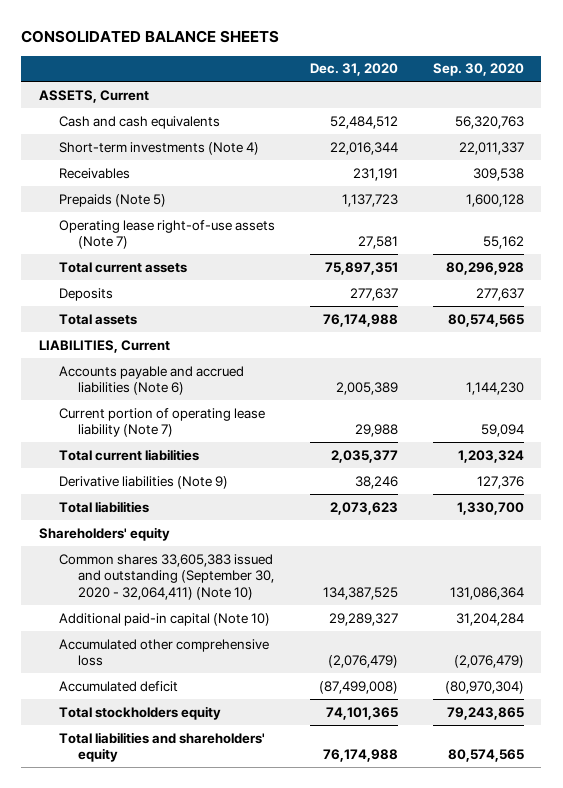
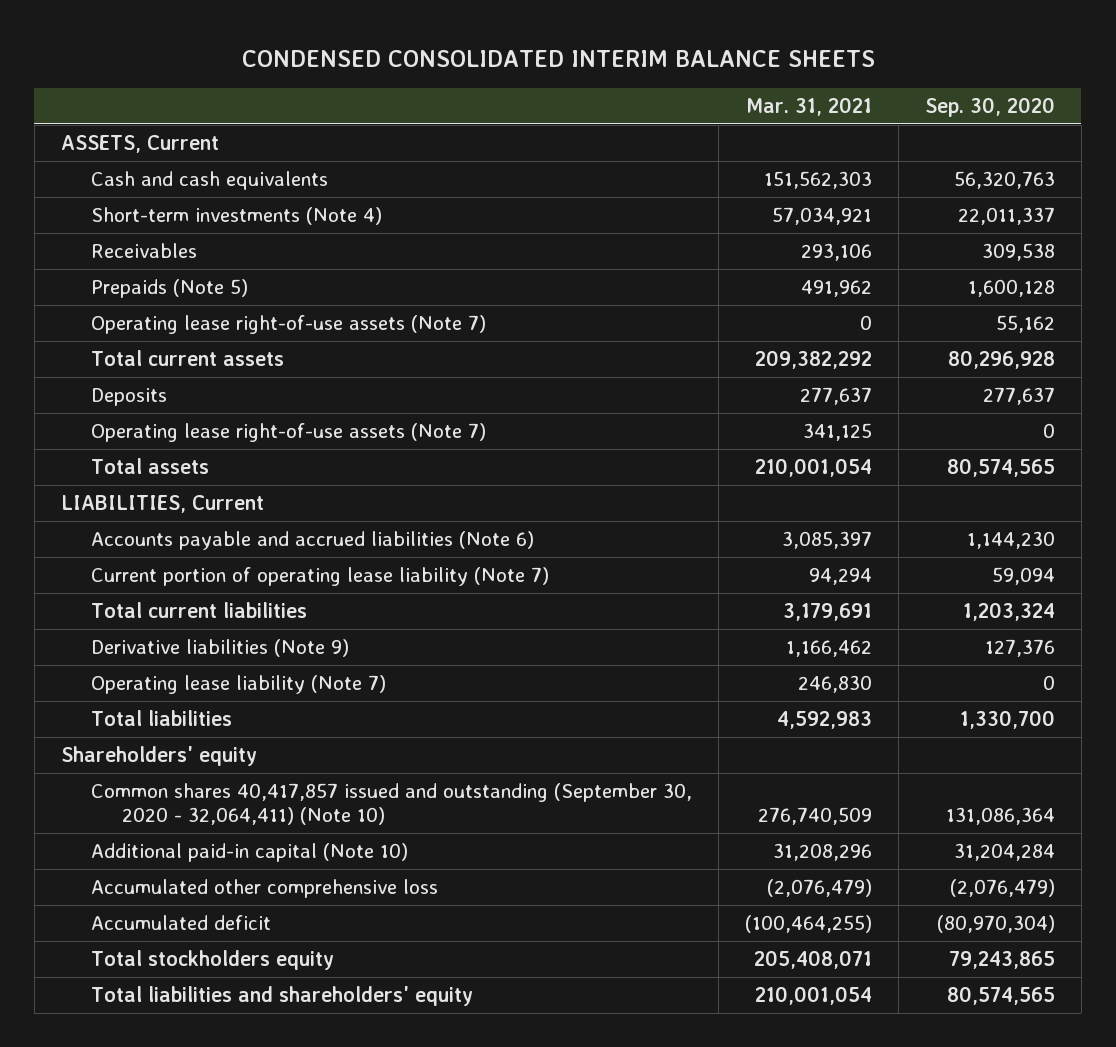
[21,30,280,44] CONSOLIDATED BALANCE SHEETS -> [241,49,875,67] CONDENSED CONSOLIDATED INTERIM BALANCE SHEETS
[309,63,398,77] Dec. 31, 2020 -> none
none -> [746,96,873,116] Mar. 31, 2021
none -> [91,423,487,443] Operating lease right-of-use assets (Note 7)
none -> [91,675,387,695] Operating lease liability (Note 7)
[58,553,275,600] Common shares 33,605,383 issued and outstanding (September 30, 2020 - 32,064,411) (Note 10) -> [91,783,693,826] Common shares 40,417,857 issued and outstanding (September 30, 2020 - 32,064,411) (Note 10)

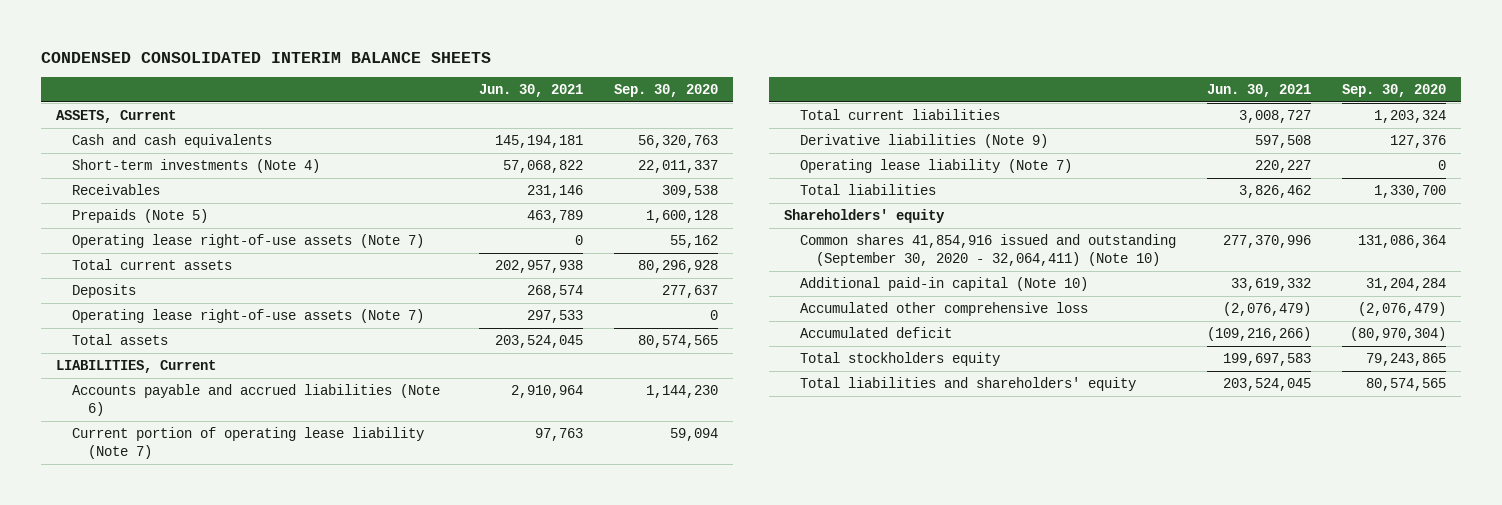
[746,96,873,116] Mar. 31, 2021 -> none
none -> [478,84,583,98] Jun. 30, 2021
[91,783,693,826] Common shares 40,417,857 issued and outstanding (September 30, 2020 - 32,064,411) (Note 10) -> [800,234,1177,267] Common shares 41,854,916 issued and outstanding (September 30, 2020 - 32,064,411) (Note 10)

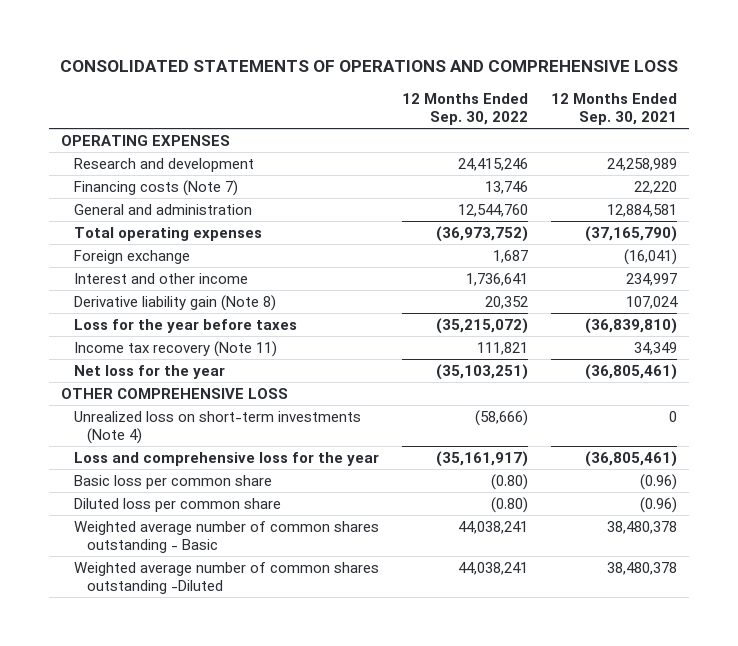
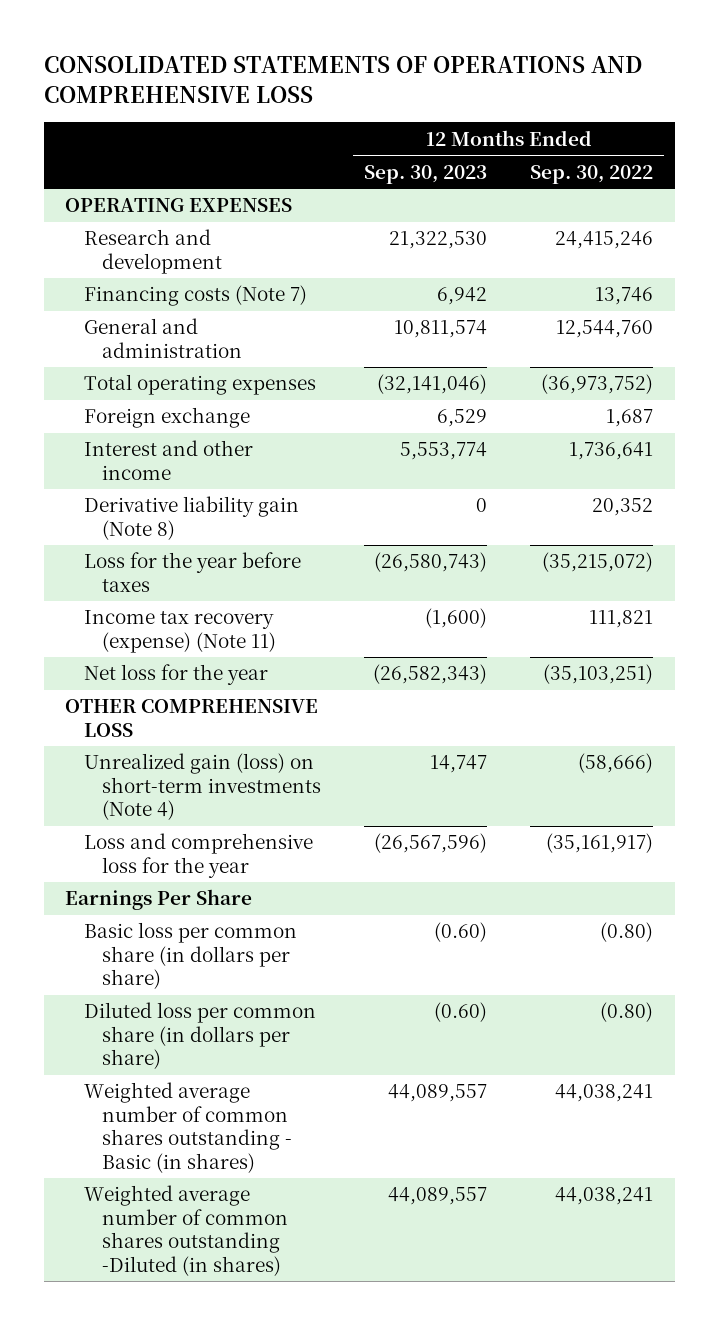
[551,92,678,126] 12 Months Ended Sep. 30, 2021 -> none
none -> [364,164,488,184] Sep. 30, 2023
[74,340,278,357] Income tax recovery (Note 11) -> [83,610,277,653] Income tax recovery (expense) (Note 11)
[74,410,362,445] Unrealized loss on short-term investments (Note 4) -> [83,753,322,821] Unrealized gain (loss) on short-term investments (Note 4)
none -> [65,889,253,911] Earnings Per Share
[74,474,273,489] Basic loss per common share -> [83,922,297,990] Basic loss per common share (in dollars per share)
[74,497,282,512] Diluted loss per common share -> [83,1002,316,1070] Diluted loss per common share (in dollars per share)
[74,520,380,554] Weighted average number of common shares outstanding - Basic -> [83,1082,293,1173] Weighted average number of common shares outstanding - Basic (in shares)
[74,561,380,595] Weighted average number of common shares outstanding -Diluted -> [83,1185,289,1276] Weighted average number of common shares outstanding -Diluted (in shares)

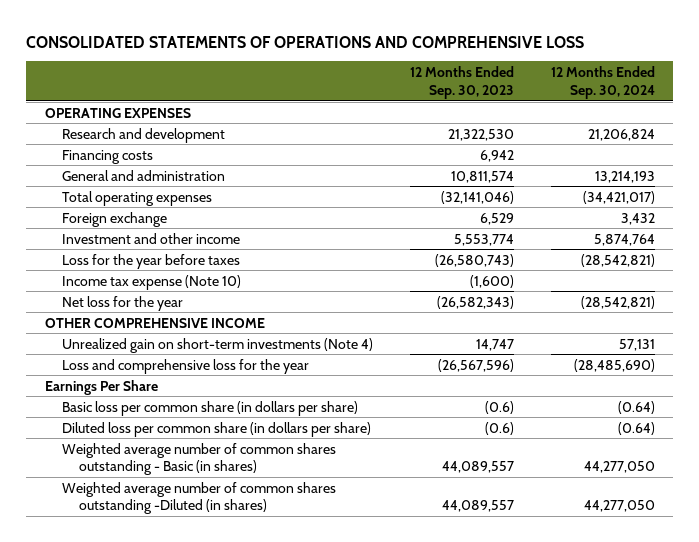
[530,164,654,184] Sep. 30, 2022 -> none
none -> [550,65,655,99] 12 Months Ended Sep. 30, 2024
[83,285,307,307] Financing costs (Note 7) -> [61,149,153,164] Financing costs
[83,496,299,540] Derivative liability gain (Note 8) -> none
[83,440,253,480] Interest and other income -> [61,232,240,244] Investment and other income
[83,610,277,653] Income tax recovery (expense) (Note 11) -> [61,274,241,290] Income tax expense (Note 10)
[65,699,319,737] OTHER COMPREHENSIVE LOSS -> [44,317,265,328] OTHER COMPREHENSIVE INCOME
[83,753,322,821] Unrealized gain (loss) on short-term investments (Note 4) -> [61,337,373,353] Unrealized gain on short-term investments (Note 4)
[434,922,488,943] (0.60) -> [484,400,514,414] (0.6)
[434,1002,488,1023] (0.60) -> [484,421,514,435] (0.6)

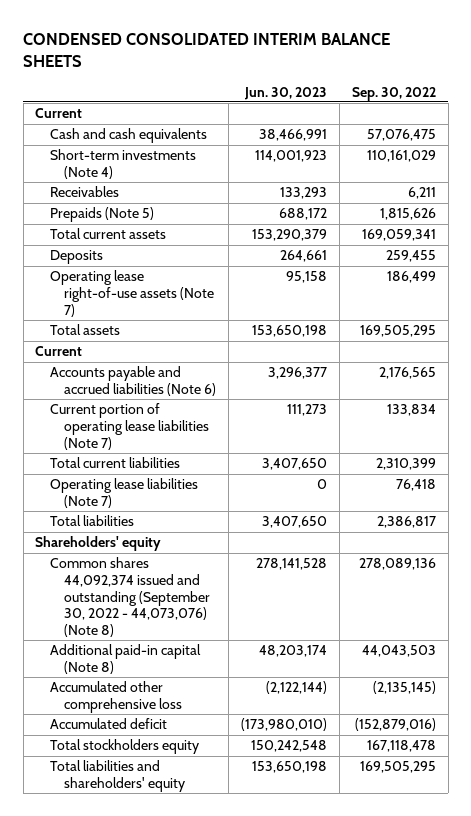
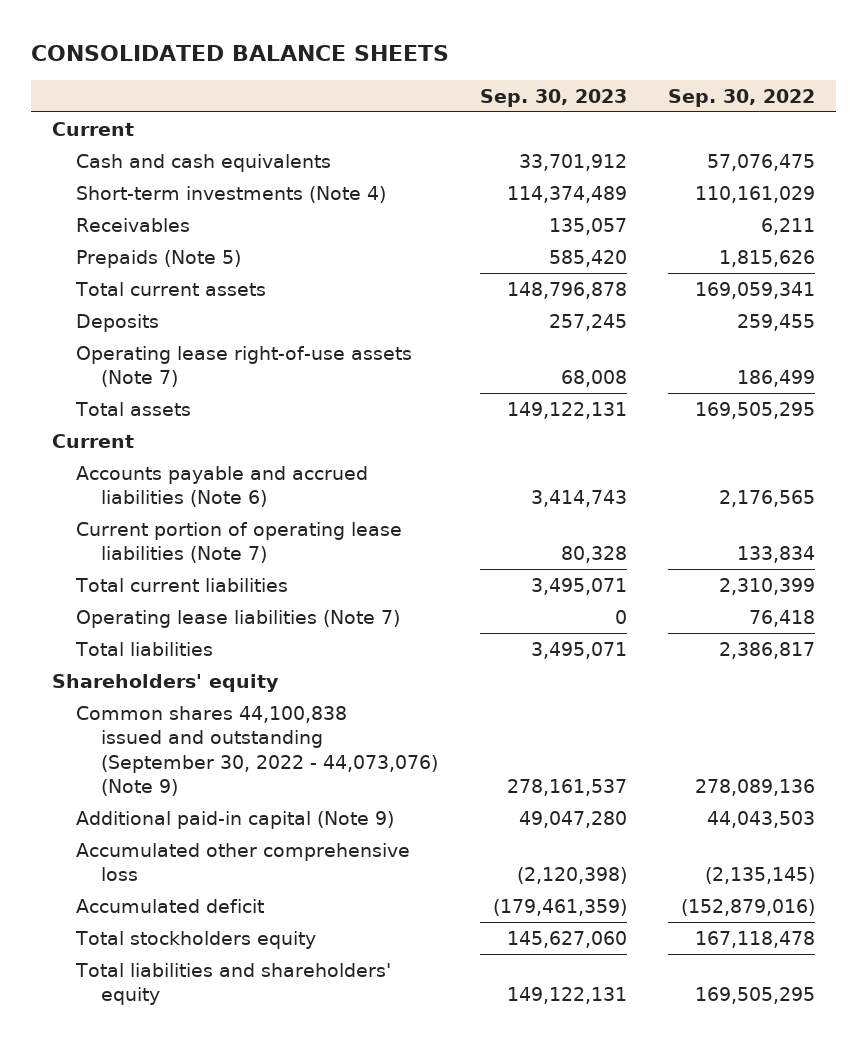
[23,33,391,68] CONDENSED CONSOLIDATED INTERIM BALANCE SHEETS -> [30,44,449,61] CONSOLIDATED BALANCE SHEETS
[243,86,327,100] Jun. 30, 2023 -> none
none -> [479,89,627,108] Sep. 30, 2023
[49,557,211,637] Common shares 44,092,374 issued and outstanding (September 30, 2022 - 44,073,076) (Note 8) -> [76,705,438,797] Common shares 44,100,838 issued and outstanding (September 30, 2022 - 44,073,076) (Note 9)
[49,644,201,674] Additional paid-in capital (Note 8) -> [76,810,395,829] Additional paid-in capital (Note 9)

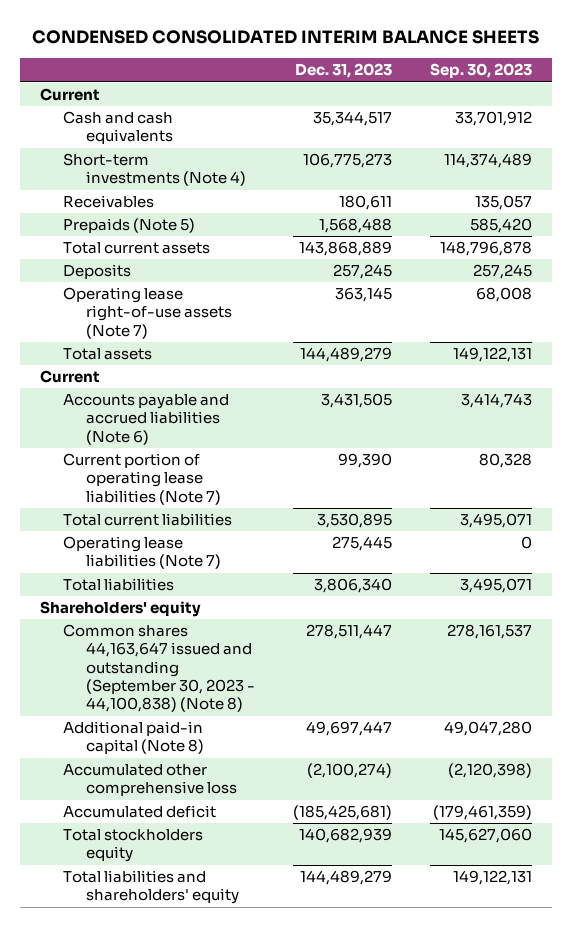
[30,44,449,61] CONSOLIDATED BALANCE SHEETS -> [31,30,539,45] CONDENSED CONSOLIDATED INTERIM BALANCE SHEETS
[668,89,816,108] Sep. 30, 2022 -> none
none -> [295,63,393,79] Dec. 31, 2023
[76,705,438,797] Common shares 44,100,838 issued and outstanding (September 30, 2022 - 44,073,076) (Note 9) -> [62,624,255,713] Common shares 44,163,647 issued and outstanding (September 30, 2023 - 44,100,838) (Note 8)
[76,810,395,829] Additional paid-in capital (Note 9) -> [62,721,204,755] Additional paid-in capital (Note 8)

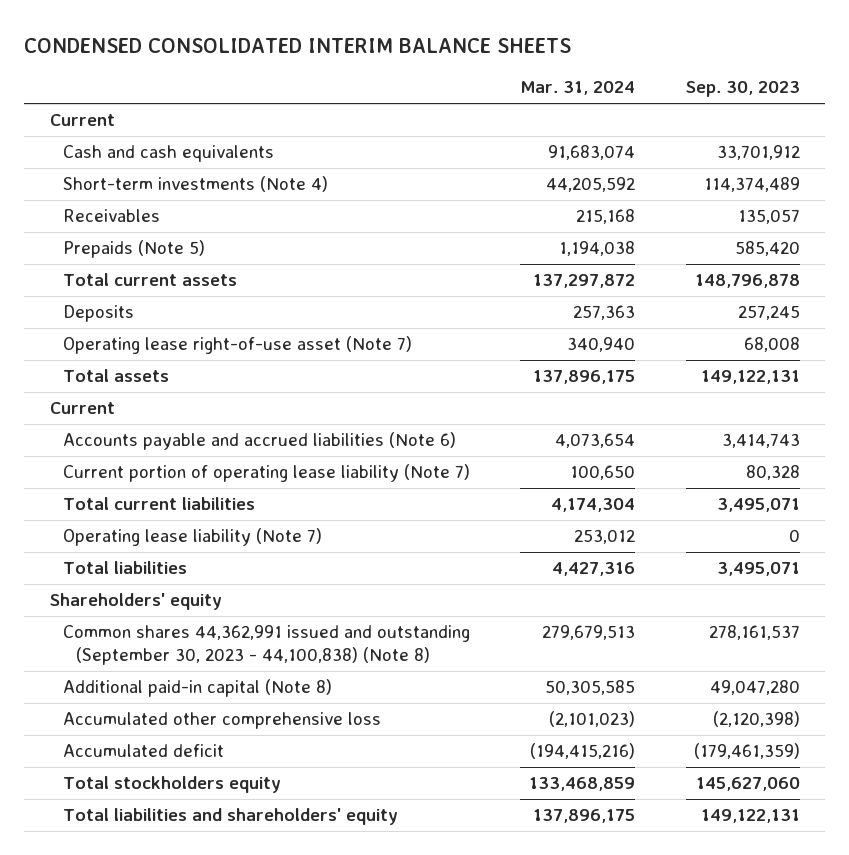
[295,63,393,79] Dec. 31, 2023 -> none
none -> [520,81,636,96] Mar. 31, 2024
[62,287,232,339] Operating lease right-of-use assets (Note 7) -> [62,336,412,355] Operating lease right-of-use asset (Note 7)
[62,453,221,505] Current portion of operating lease liabilities (Note 7) -> [62,464,470,483] Current portion of operating lease liability (Note 7)
[62,536,221,570] Operating lease liabilities (Note 7) -> [62,528,322,547] Operating lease liability (Note 7)
[62,624,255,713] Common shares 44,163,647 issued and outstanding (September 30, 2023 - 44,100,838) (Note 8) -> [62,625,470,666] Common shares 44,362,991 issued and outstanding (September 30, 2023 - 44,100,838) (Note 8)

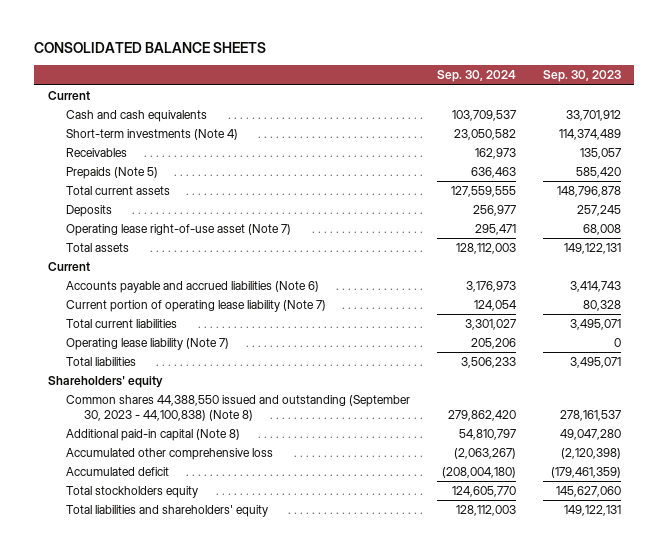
[24,37,572,53] CONDENSED CONSOLIDATED INTERIM BALANCE SHEETS -> [34,42,267,54] CONSOLIDATED BALANCE SHEETS
[520,81,636,96] Mar. 31, 2024 -> none
none -> [436,70,516,83] Sep. 30, 2024
[62,625,470,666] Common shares 44,362,991 issued and outstanding (September 30, 2023 - 44,100,838) (Note 8) -> [65,395,410,421] Common shares 44,388,550 issued and outstanding (September 30, 2023 - 44,100,838) (Note 8)

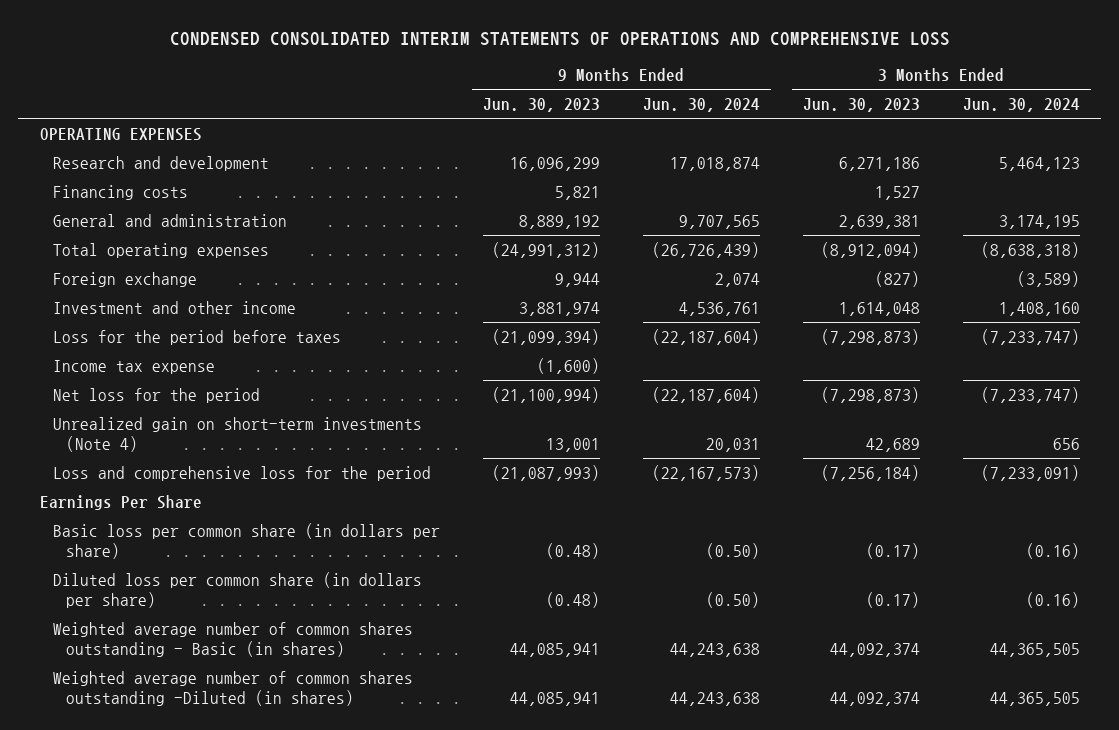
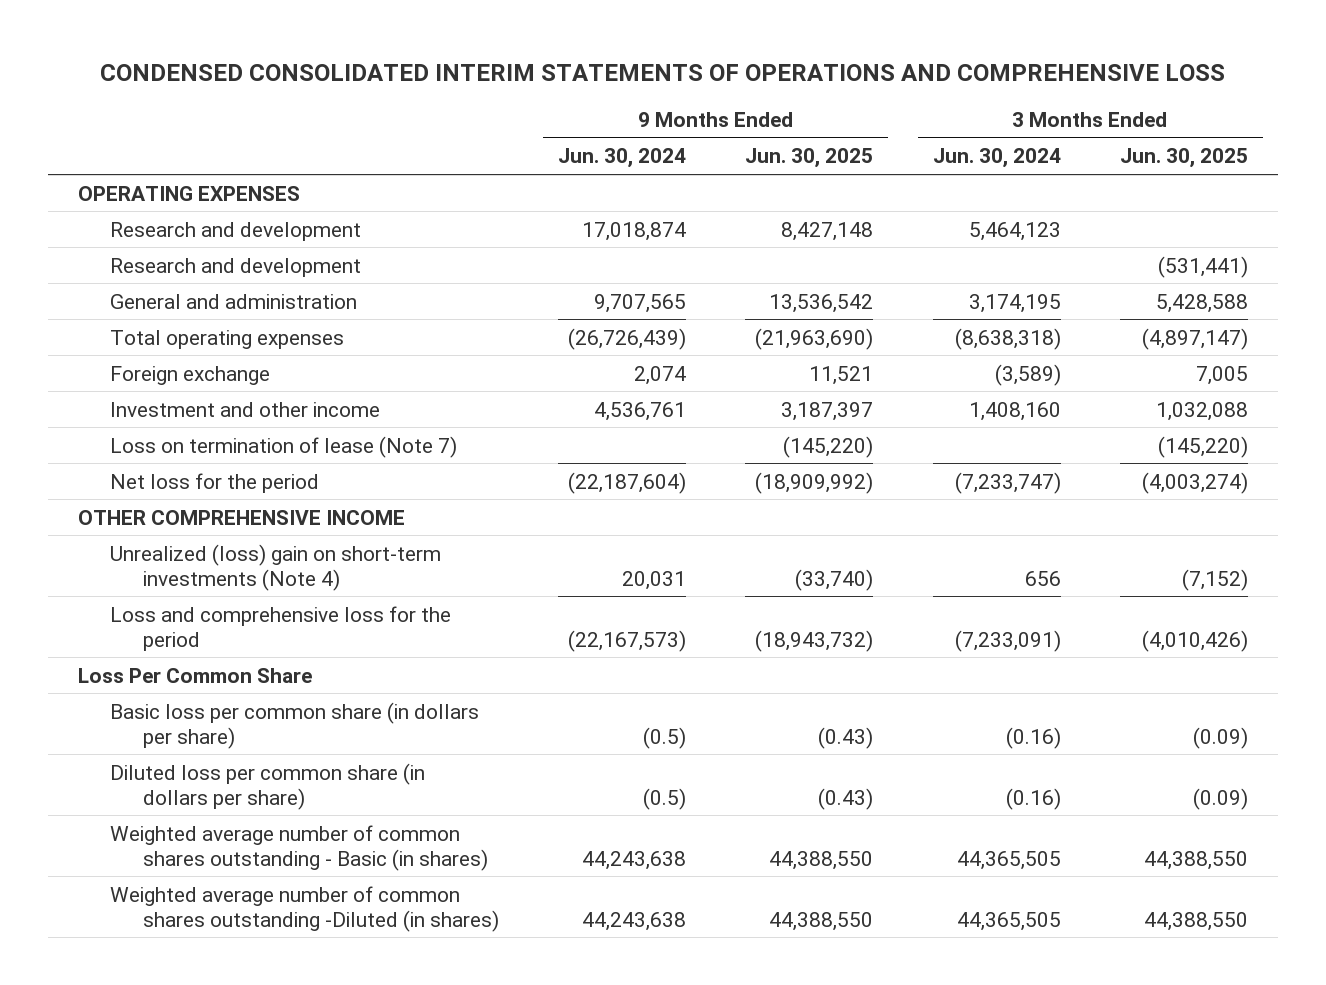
[482,98,600,113] Jun. 30, 2023 -> none
[802,98,920,113] Jun. 30, 2023 -> none
none -> [745,148,874,169] Jun. 30, 2025
none -> [1120,148,1249,169] Jun. 30, 2025
[52,184,188,200] Financing costs -> none
none -> [110,257,362,277] Research and development
[52,329,341,345] Loss for the period before taxes -> none
[52,359,215,374] Income tax expense -> none
none -> [110,435,458,458] Loss on termination of lease (Note 7)
none -> [77,509,405,525] OTHER COMPREHENSIVE INCOME
[52,416,422,453] Unrealized gain on short-term investments (Note 4) -> [110,543,442,591] Unrealized (loss) gain on short-term investments (Note 4)
[39,494,202,510] Earnings Per Share -> [77,667,312,683] Loss Per Common Share
[705,543,760,560] (0.50) -> [643,726,687,749] (0.5)
[705,592,760,609] (0.50) -> [643,787,687,810] (0.5)

